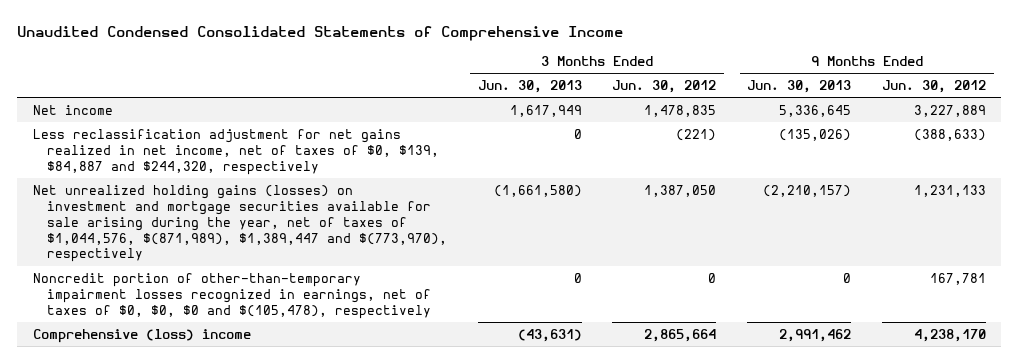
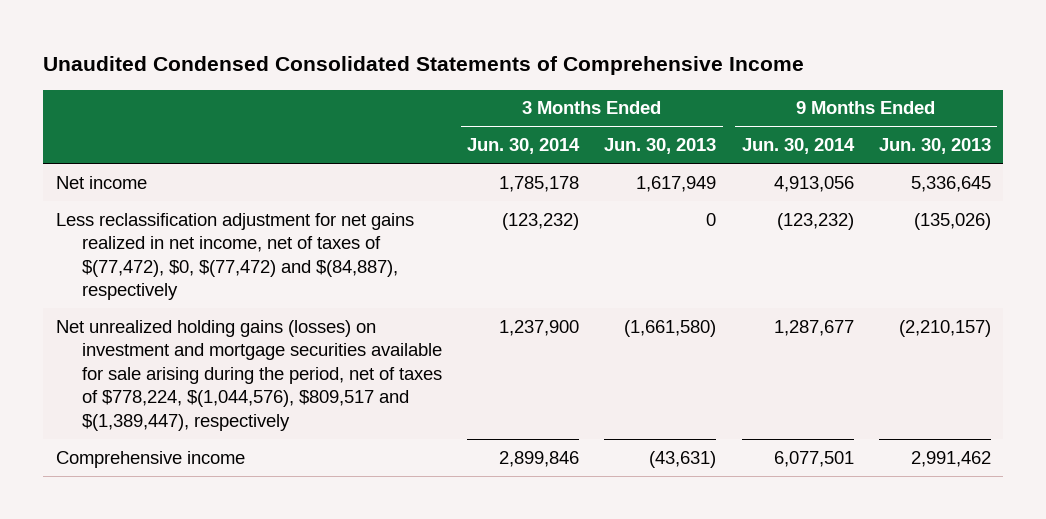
[612,80,717,94] Jun. 30, 2012 -> none
[882,80,987,94] Jun. 30, 2012 -> none
none -> [467,138,581,155] Jun. 30, 2014
none -> [741,138,855,155] Jun. 30, 2014
[32,272,431,319] Noncredit portion of other-than-temporary impairment losses recognized in earnings, net of taxes of $0, $0, $0 and $(105,478), respectively -> none
[32,128,439,175] Less reclassification adjustment for net gains realized in net income, net of taxes of $0, $139, $84,887 and $244,320, respectively -> [55,212,414,301] Less reclassification adjustment for net gains realized in net income, net of taxes of $(77,472), $0, $(77,472) and $(84,887), respectively
[32,184,447,263] Net unrealized holding gains (losses) on investment and mortgage securities available for sale arising during the year, net of taxes of $1,044,576, $(871,989), $1,389,447 and $(773,970), respectively -> [55,319,443,431] Net unrealized holding gains (losses) on investment and mortgage securities available for sale arising during the period, net of taxes of $778,224, $(1,044,576), $809,517 and $(1,389,447), respectively
[32,328,251,343] Comprehensive (loss) income -> [55,450,245,468] Comprehensive income

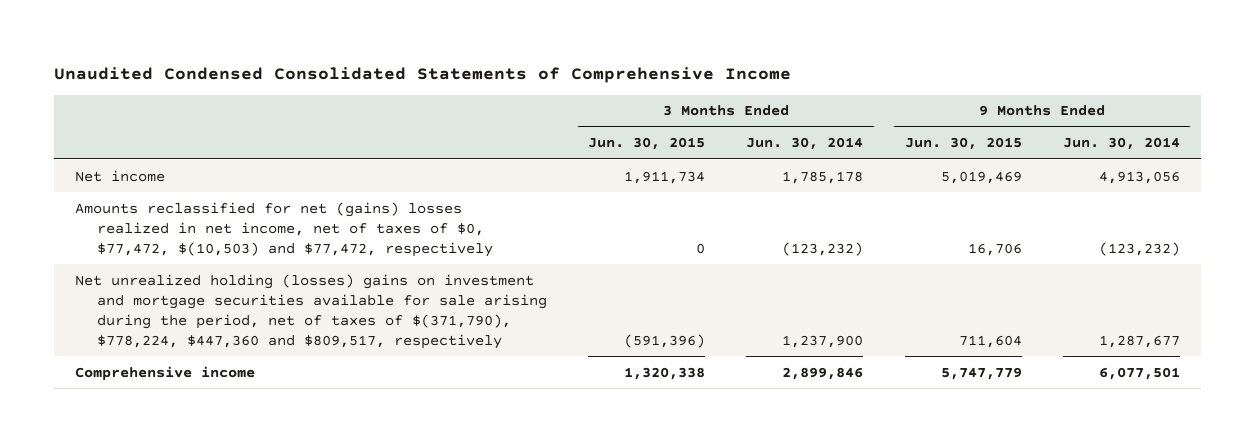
[604,138,717,155] Jun. 30, 2013 -> none
[878,138,991,155] Jun. 30, 2013 -> none
none -> [588,137,706,151] Jun. 30, 2015
none -> [904,137,1022,151] Jun. 30, 2015
[55,212,414,301] Less reclassification adjustment for net gains realized in net income, net of taxes of $(77,472), $0, $(77,472) and $(84,887), respectively -> [74,201,493,257] Amounts reclassified for net (gains) losses realized in net income, net of taxes of $0, $77,472, $(10,503) and $77,472, respectively
[55,319,443,431] Net unrealized holding gains (losses) on investment and mortgage securities available for sale arising during the period, net of taxes of $778,224, $(1,044,576), $809,517 and $(1,389,447), respectively -> [74,273,547,349] Net unrealized holding (losses) gains on investment and mortgage securities available for sale arising during the period, net of taxes of $(371,790), $778,224, $447,360 and $809,517, respectively

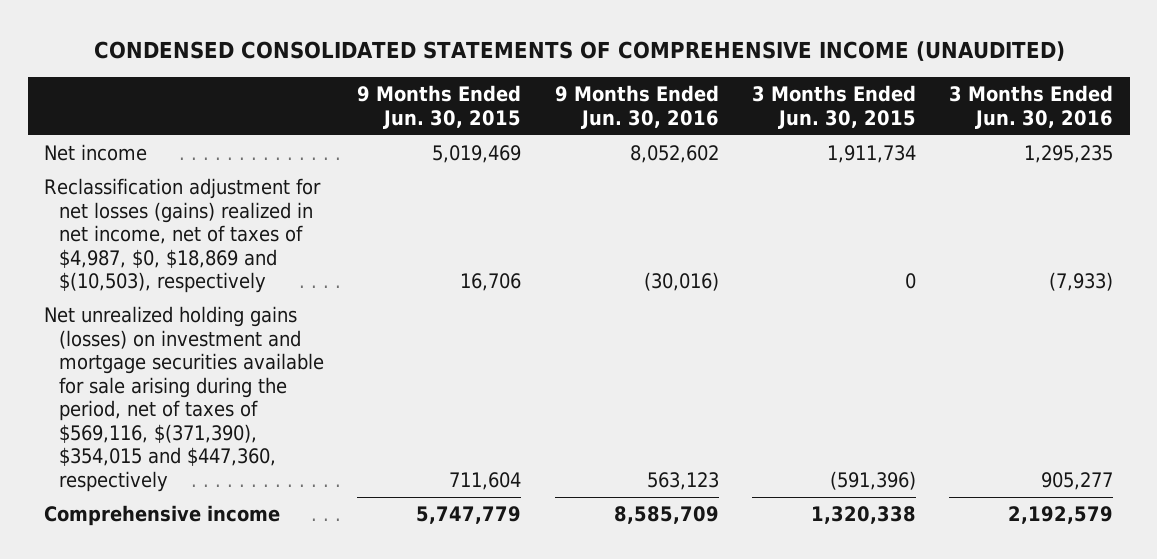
[54,66,792,83] Unaudited Condensed Consolidated Statements of Comprehensive Income -> [93,40,1065,61] CONDENSED CONSOLIDATED STATEMENTS OF COMPREHENSIVE INCOME (UNAUDITED)
[746,137,864,151] Jun. 30, 2014 -> none
[1063,137,1181,151] Jun. 30, 2014 -> none
none -> [554,85,719,129] 9 Months Ended Jun. 30, 2016
none -> [948,85,1113,129] 3 Months Ended Jun. 30, 2016
[74,201,493,257] Amounts reclassified for net (gains) losses realized in net income, net of taxes of $0, $77,472, $(10,503) and $77,472, respectively -> [44,178,322,294] Reclassification adjustment for net losses (gains) realized in net income, net of taxes of $4,987, $0, $18,869 and $(10,503), respectively
[74,273,547,349] Net unrealized holding (losses) gains on investment and mortgage securities available for sale arising during the period, net of taxes of $(371,790), $778,224, $447,360 and $809,517, respectively -> [44,306,325,492] Net unrealized holding gains (losses) on investment and mortgage securities available for sale arising during the period, net of taxes of $569,116, $(371,390), $354,015 and $447,360, respectively

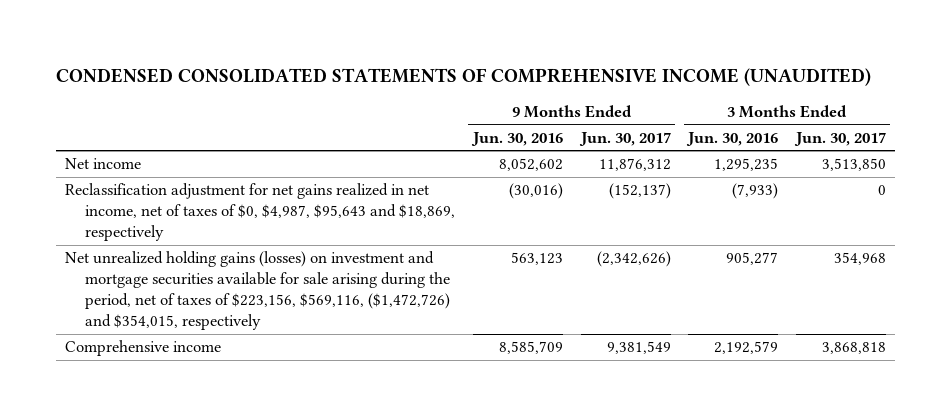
[357,85,522,129] 9 Months Ended Jun. 30, 2015 -> none
[751,85,916,129] 3 Months Ended Jun. 30, 2015 -> none
none -> [578,131,671,146] Jun. 30, 2017
none -> [793,131,886,146] Jun. 30, 2017
[44,178,322,294] Reclassification adjustment for net losses (gains) realized in net income, net of taxes of $4,987, $0, $18,869 and $(10,503), respectively -> [64,183,456,242] Reclassification adjustment for net gains realized in net income, net of taxes of $0, $4,987, $95,643 and $18,869, respectively
[44,306,325,492] Net unrealized holding gains (losses) on investment and mortgage securities available for sale arising during the period, net of taxes of $569,116, $(371,390), $354,015 and $447,360, respectively -> [64,251,451,331] Net unrealized holding gains (losses) on investment and mortgage securities available for sale arising during the period, net of taxes of $223,156, $569,116, ($1,472,726) and $354,015, respectively

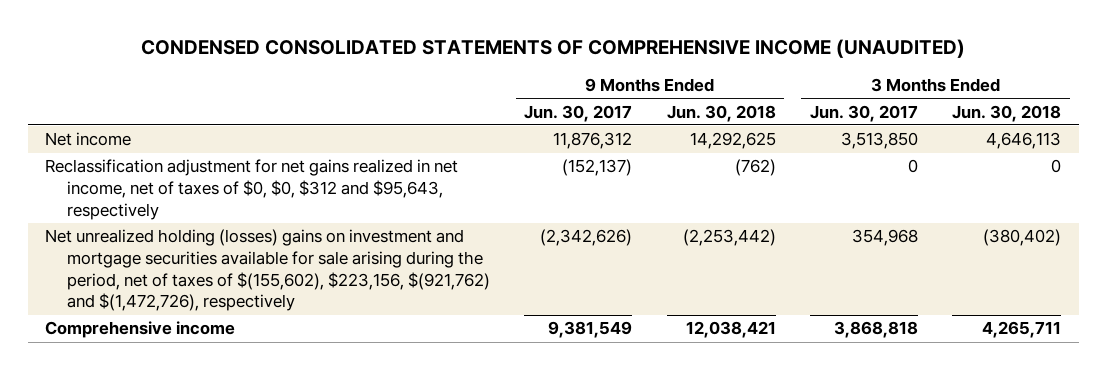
[470,131,563,146] Jun. 30, 2016 -> none
[686,131,779,146] Jun. 30, 2016 -> none
none -> [666,104,776,122] Jun. 30, 2018
none -> [952,104,1062,122] Jun. 30, 2018
[64,183,456,242] Reclassification adjustment for net gains realized in net income, net of taxes of $0, $4,987, $95,643 and $18,869, respectively -> [45,159,459,220] Reclassification adjustment for net gains realized in net income, net of taxes of $0, $0, $312 and $95,643, respectively
[64,251,451,331] Net unrealized holding gains (losses) on investment and mortgage securities available for sale arising during the period, net of taxes of $223,156, $569,116, ($1,472,726) and $354,015, respectively -> [45,229,490,312] Net unrealized holding (losses) gains on investment and mortgage securities available for sale arising during the period, net of taxes of $(155,602), $223,156, $(921,762) and $(1,472,726), respectively

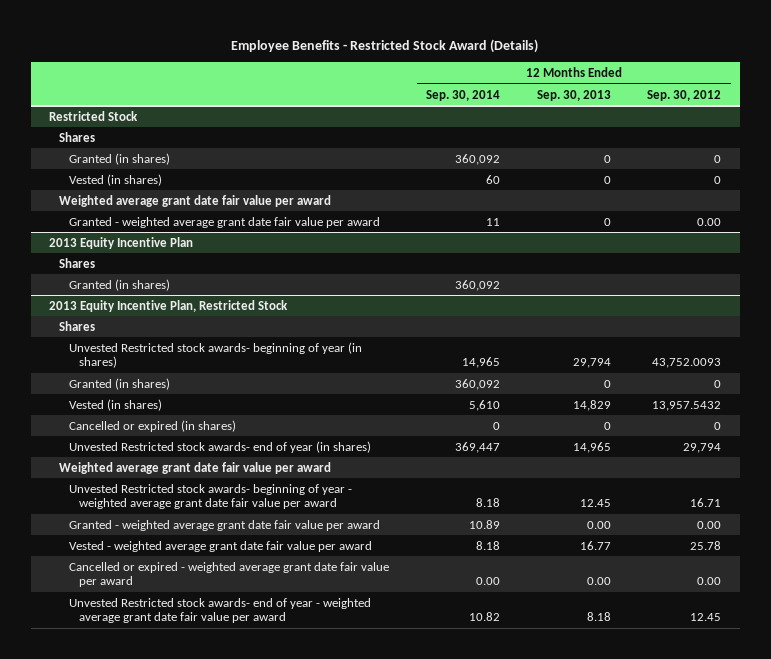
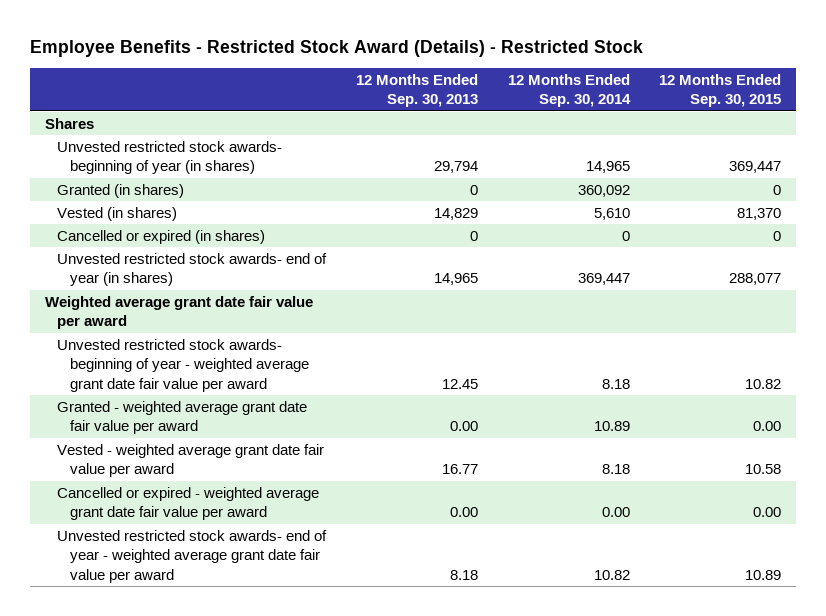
[231,39,539,54] Employee Benefits - Restricted Stock Award (Details) -> [29,40,643,58] Employee Benefits - Restricted Stock Award (Details) - Restricted Stock
[647,89,722,101] Sep. 30, 2012 -> none
none -> [659,73,782,108] 12 Months Ended Sep. 30, 2015
[49,110,139,121] Restricted Stock -> none
[69,152,171,165] Granted (in shares) -> none
[69,173,163,186] Vested (in shares) -> none
[59,194,332,207] Weighted average grant date fair value per award -> none
[69,216,381,228] Granted - weighted average grant date fair value per award -> none
[49,236,194,249] 2013 Equity Incentive Plan -> none
[59,257,96,268] Shares -> none
[69,278,171,291] Granted (in shares) -> none
[49,299,289,312] 2013 Equity Incentive Plan, Restricted Stock -> none
[59,320,96,331] Shares -> none
[69,341,363,369] Unvested Restricted stock awards- beginning of year (in shares) -> [57,140,283,175] Unvested restricted stock awards- beginning of year (in shares)
[69,440,372,453] Unvested Restricted stock awards- end of year (in shares) -> [57,252,328,287] Unvested restricted stock awards- end of year (in shares)
[69,483,353,510] Unvested Restricted stock awards- beginning of year - weighted average grant date fair value per award -> [57,338,310,392] Unvested restricted stock awards- beginning of year - weighted average grant date fair value per award
[69,597,372,624] Unvested Restricted stock awards- end of year - weighted average grant date fair value per award -> [57,529,328,583] Unvested restricted stock awards- end of year - weighted average grant date fair value per award

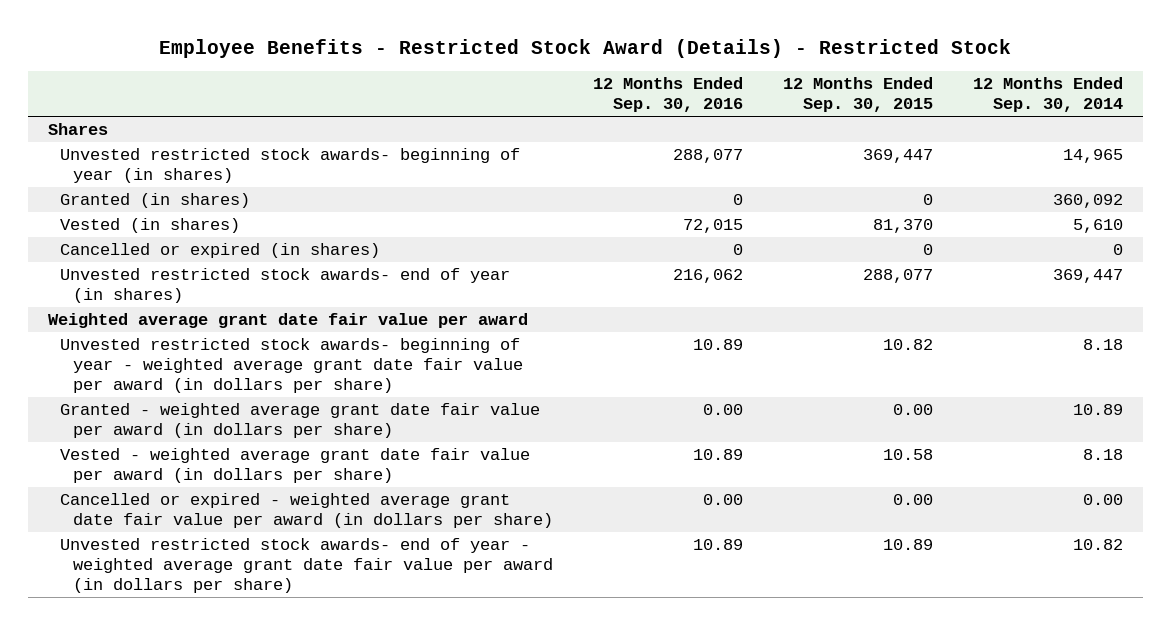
[356,73,479,108] 12 Months Ended Sep. 30, 2013 -> none
none -> [593,77,744,113] 12 Months Ended Sep. 30, 2016
[57,338,310,392] Unvested restricted stock awards- beginning of year - weighted average grant date fair value per award -> [60,338,523,394] Unvested restricted stock awards- beginning of year - weighted average grant date fair value per award (in dollars per share)
[57,400,308,435] Granted - weighted average grant date fair value per award -> [60,403,541,439] Granted - weighted average grant date fair value per award (in dollars per share)
[57,443,325,478] Vested - weighted average grant date fair value per award -> [60,448,531,484] Vested - weighted average grant date fair value per award (in dollars per share)
[57,486,320,521] Cancelled or expired - weighted average grant date fair value per award -> [60,493,553,529] Cancelled or expired - weighted average grant date fair value per award (in dollars per share)
[57,529,328,583] Unvested restricted stock awards- end of year - weighted average grant date fair value per award -> [60,538,553,594] Unvested restricted stock awards- end of year - weighted average grant date fair value per award (in dollars per share)

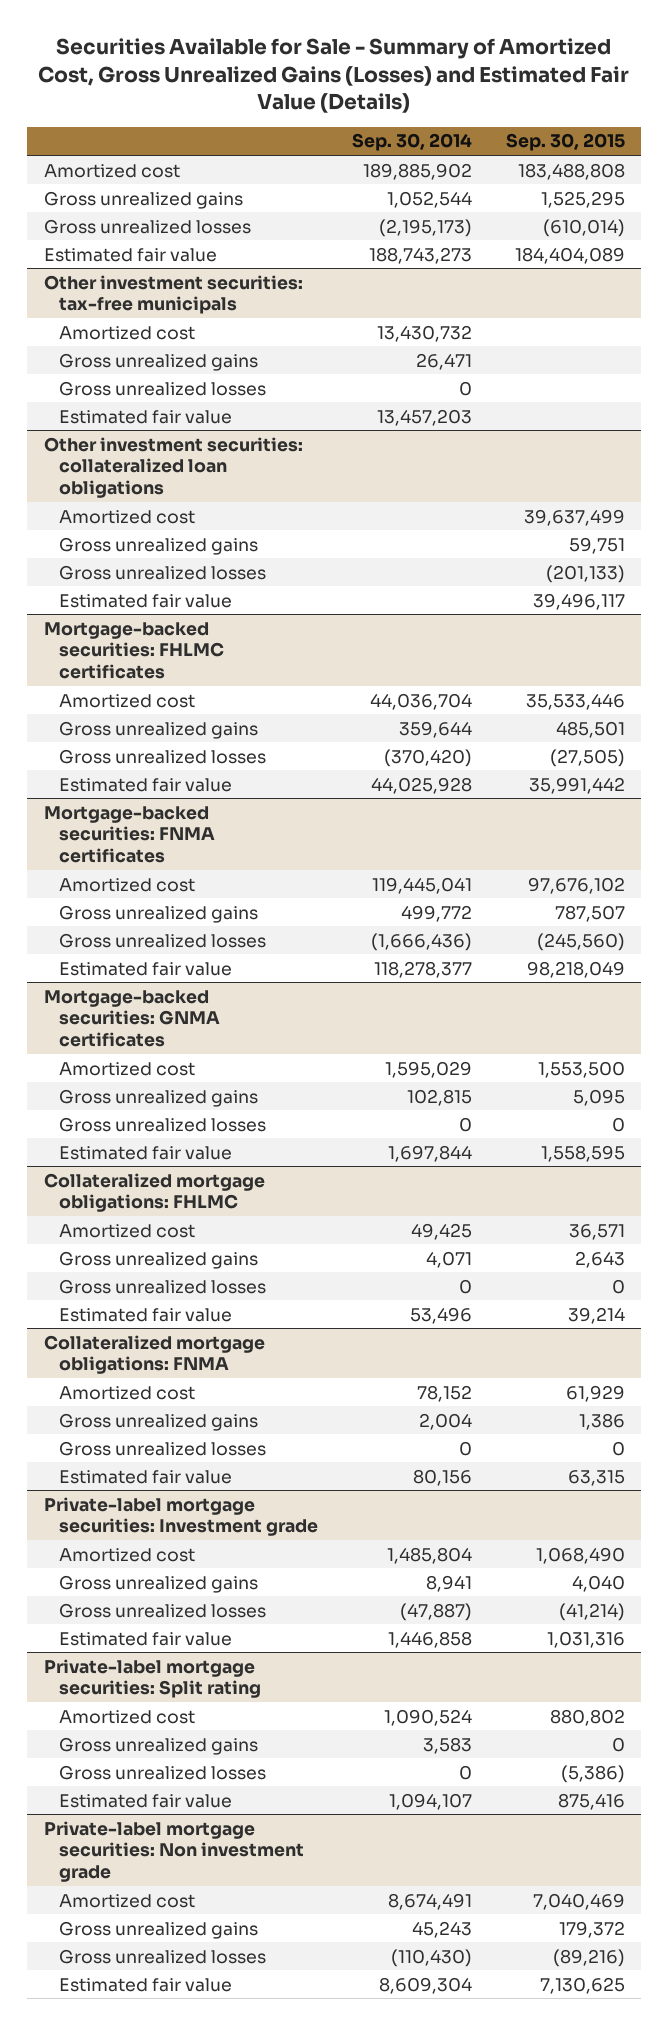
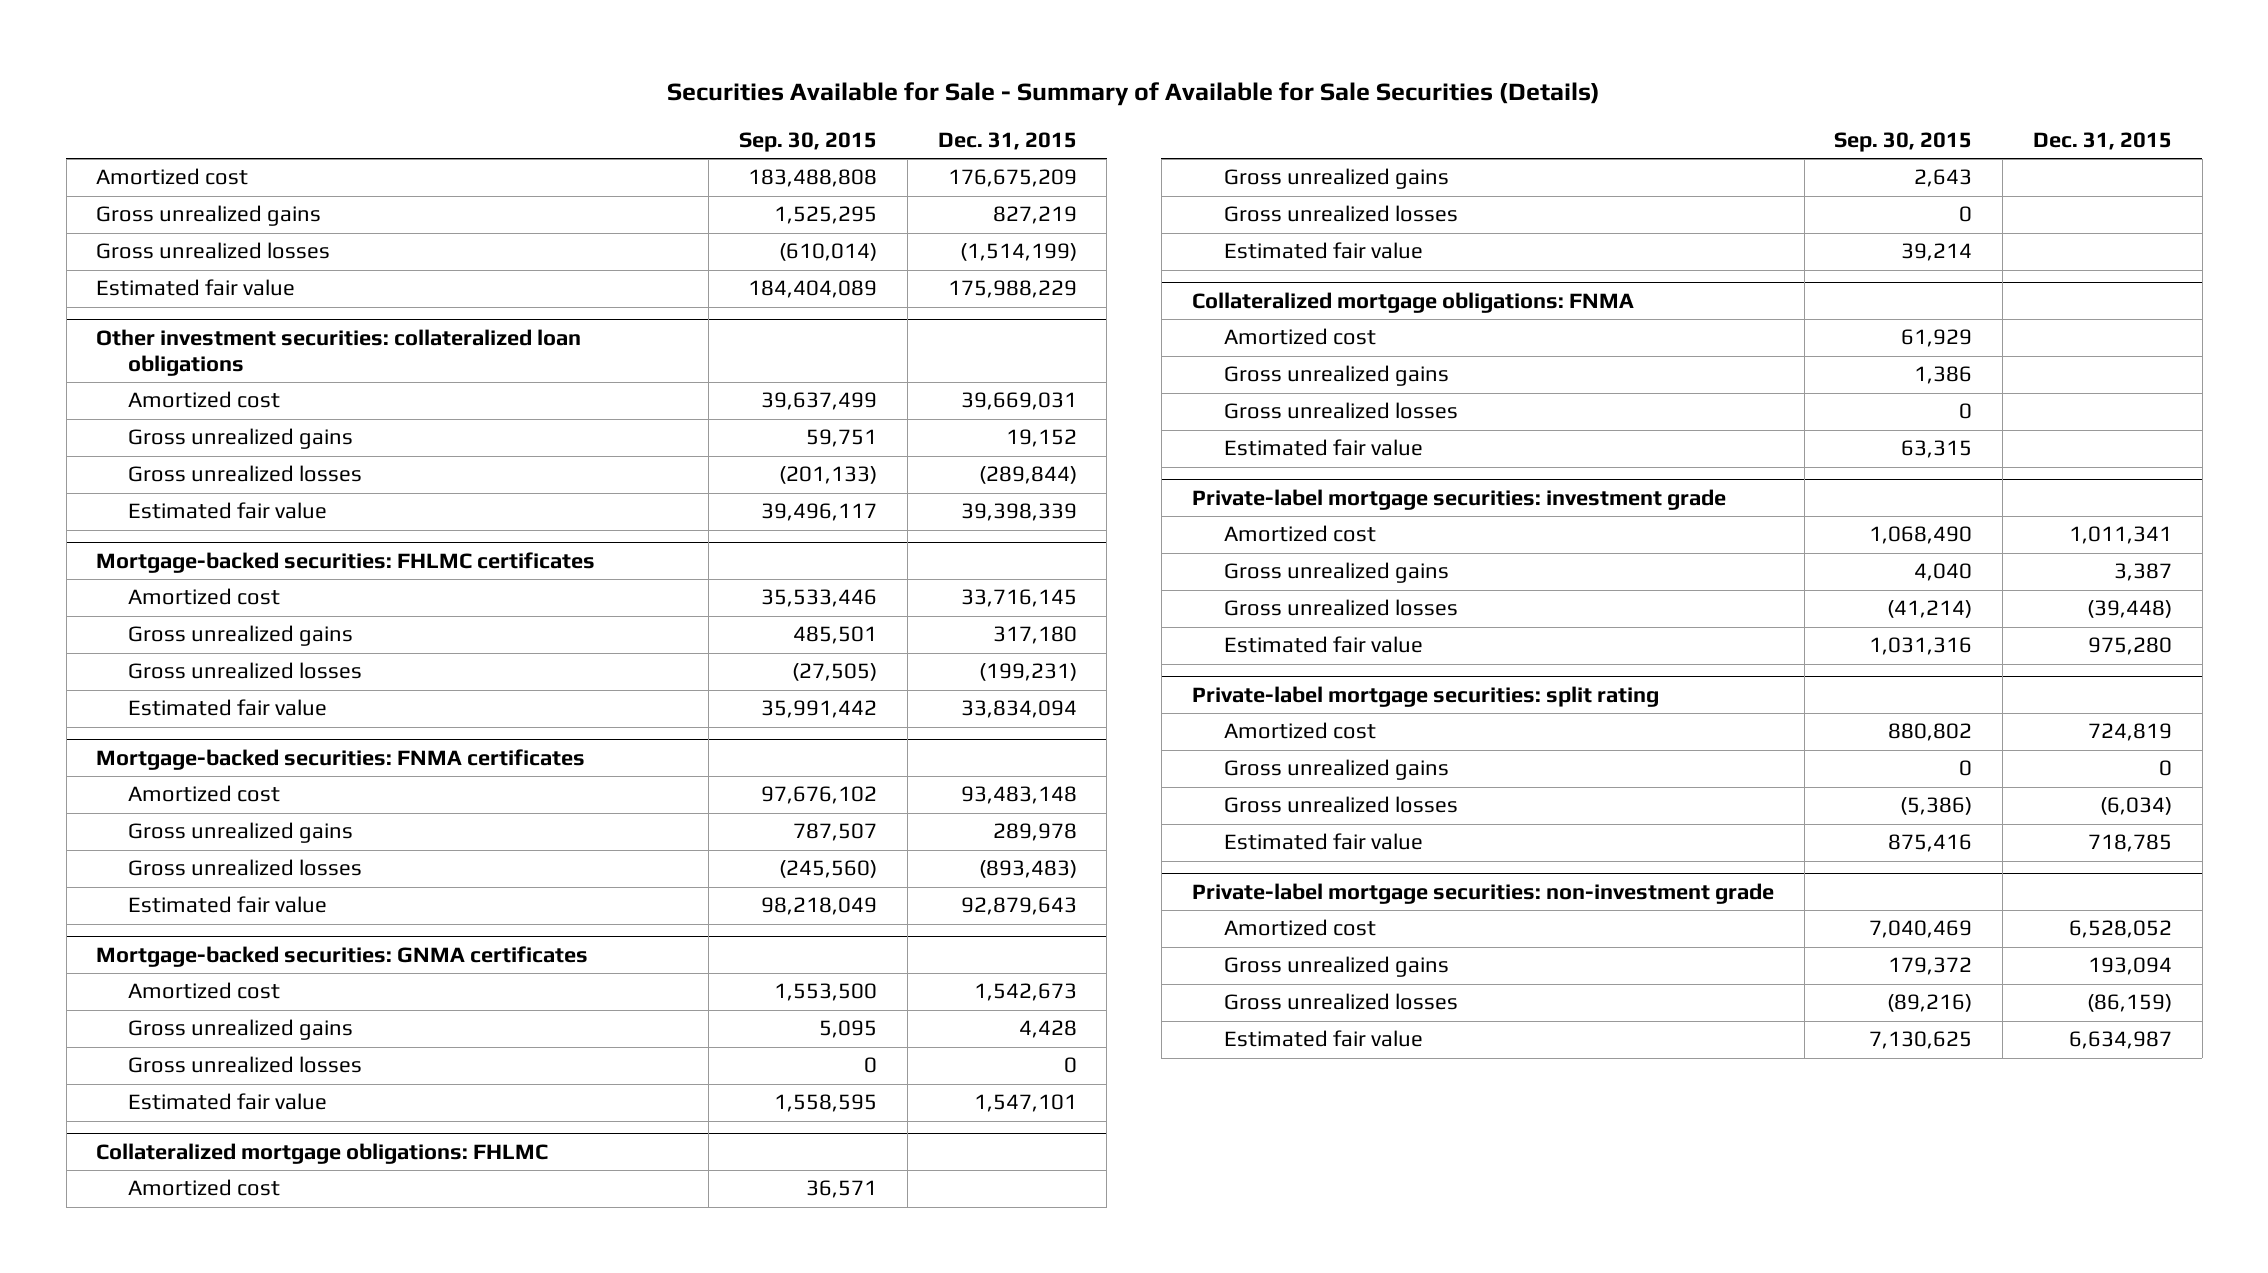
[38,38,630,114] Securities Available for Sale - Summary of Amortized Cost, Gross Unrealized Gains (Losses) and Estimated Fair Value (Details) -> [667,81,1601,106] Securities Available for Sale - Summary of Available for Sale Securities (Details)
[351,133,472,152] Sep. 30, 2014 -> none
none -> [937,132,1077,151] Dec. 31, 2015
[43,274,303,315] Other investment securities: tax-free municipals -> none
[59,325,196,340] Amortized cost -> none
[59,352,259,371] Gross unrealized gains -> none
[59,380,267,396] Gross unrealized losses -> none
[59,409,233,424] Estimated fair value -> none
[43,1496,319,1537] Private-label mortgage securities: Investment grade -> [1191,489,1726,511] Private-label mortgage securities: investment grade
[43,1658,262,1699] Private-label mortgage securities: Split rating -> [1191,686,1659,708] Private-label mortgage securities: split rating
[43,1820,305,1883] Private-label mortgage securities: Non investment grade -> [1191,883,1774,905] Private-label mortgage securities: non-investment grade

